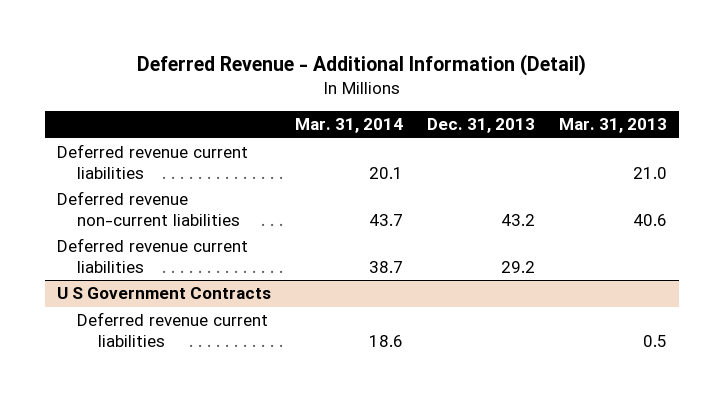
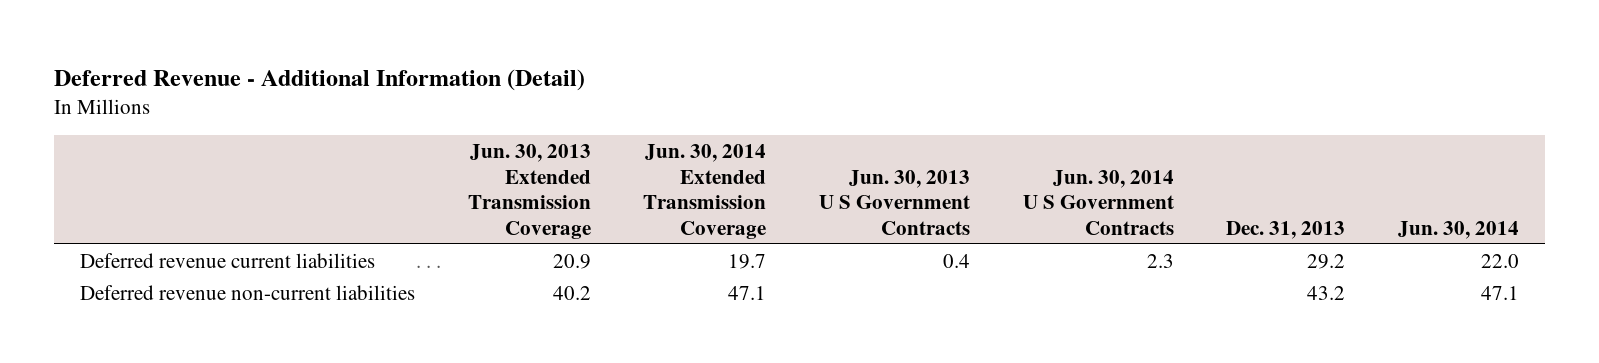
[294,118,403,134] Mar. 31, 2014 -> none
[559,118,668,134] Mar. 31, 2013 -> none
none -> [467,144,591,239] Jun. 30, 2013 Extended Transmission Coverage
none -> [643,144,767,239] Jun. 30, 2014 Extended Transmission Coverage
none -> [819,169,971,235] Jun. 30, 2013 U S Government Contracts
none -> [1022,169,1174,235] Jun. 30, 2014 U S Government Contracts
none -> [1398,220,1520,239] Jun. 30, 2014
[56,144,248,179] Deferred revenue current liabilities -> none
[56,287,271,300] U S Government Contracts -> none
[77,312,269,347] Deferred revenue current liabilities -> none
[56,191,241,226] Deferred revenue non-current liabilities -> [80,284,416,300] Deferred revenue non-current liabilities

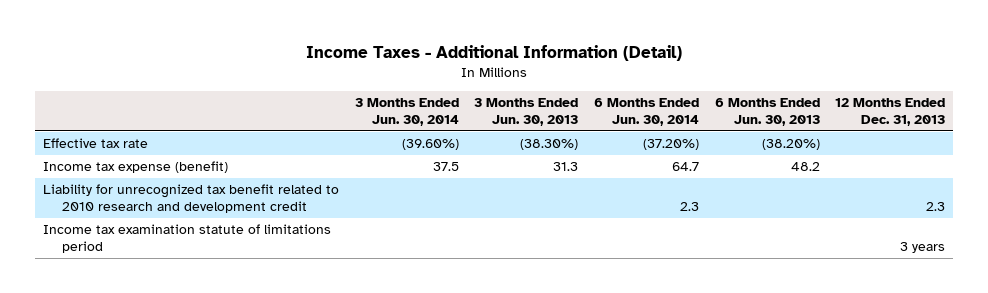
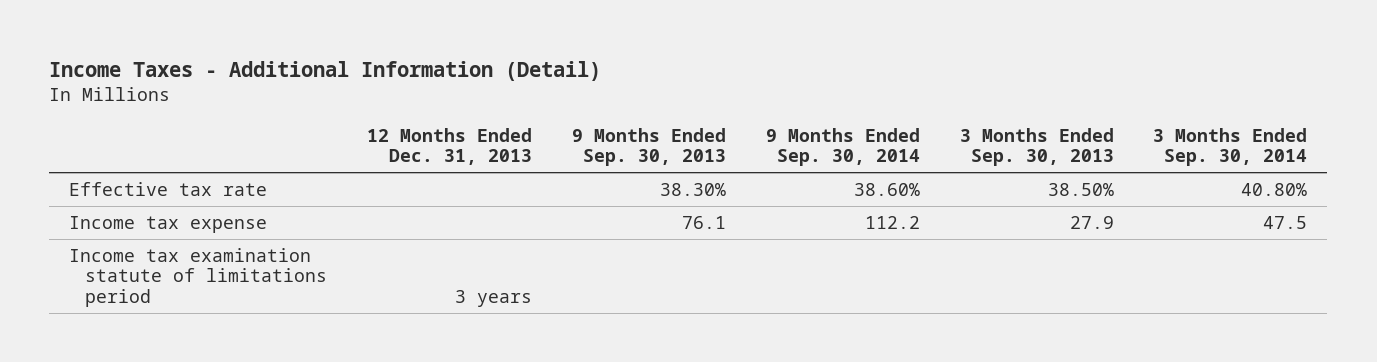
[354,98,459,127] 3 Months Ended Jun. 30, 2014 -> none
[474,98,579,127] 3 Months Ended Jun. 30, 2013 -> none
[593,98,699,127] 6 Months Ended Jun. 30, 2014 -> none
[714,98,820,127] 6 Months Ended Jun. 30, 2013 -> none
none -> [571,127,726,167] 9 Months Ended Sep. 30, 2013
none -> [765,127,920,167] 9 Months Ended Sep. 30, 2014
none -> [959,127,1114,167] 3 Months Ended Sep. 30, 2013
none -> [1153,127,1308,167] 3 Months Ended Sep. 30, 2014
[43,184,340,214] Liability for unrecognized tax benefit related to 2010 research and development credit -> none
[43,161,229,174] Income tax expense (benefit) -> [69,215,268,233] Income tax expense

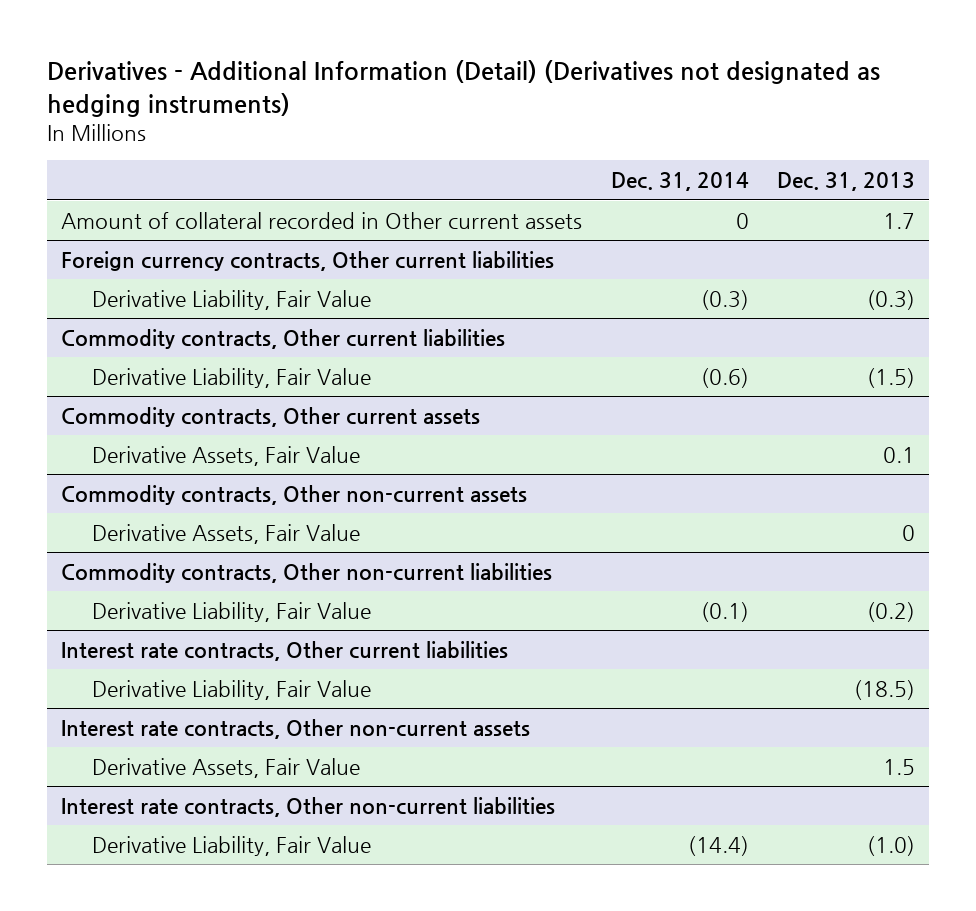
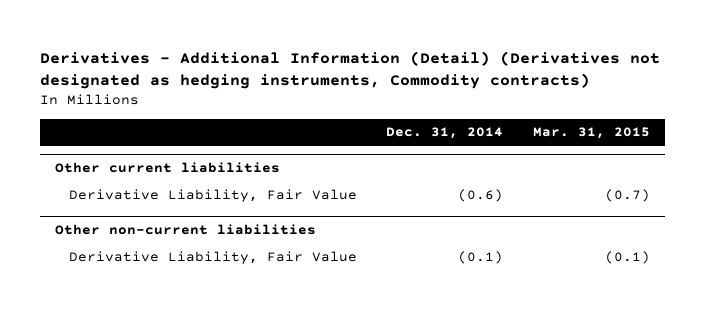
[47,60,881,117] Derivatives - Additional Information (Detail) (Derivatives not designated as hedging instruments) -> [40,50,661,89] Derivatives - Additional Information (Detail) (Derivatives not designated as hedging instruments, Commodity contracts)
[776,172,915,192] Dec. 31, 2013 -> none
none -> [532,127,650,140] Mar. 31, 2015
[61,211,583,229] Amount of collateral recorded in Other current assets -> none
[61,250,555,271] Foreign currency contracts, Other current liabilities -> none
[92,289,372,310] Derivative Liability, Fair Value -> none
[61,328,506,349] Commodity contracts, Other current liabilities -> [55,162,281,174] Other current liabilities
[61,406,481,427] Commodity contracts, Other current assets -> none
[92,445,361,466] Derivative Assets, Fair Value -> none
[61,484,528,505] Commodity contracts, Other non-current assets -> none
[92,523,361,544] Derivative Assets, Fair Value -> none
[61,562,553,583] Commodity contracts, Other non-current liabilities -> [55,224,317,236] Other non-current liabilities
[61,640,509,661] Interest rate contracts, Other current liabilities -> none
[92,679,372,700] Derivative Liability, Fair Value -> none
[61,718,531,739] Interest rate contracts, Other non-current assets -> none
[92,757,361,778] Derivative Assets, Fair Value -> none
[61,796,556,817] Interest rate contracts, Other non-current liabilities -> none
[92,835,372,856] Derivative Liability, Fair Value -> none

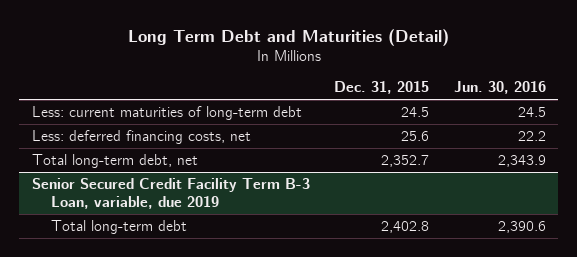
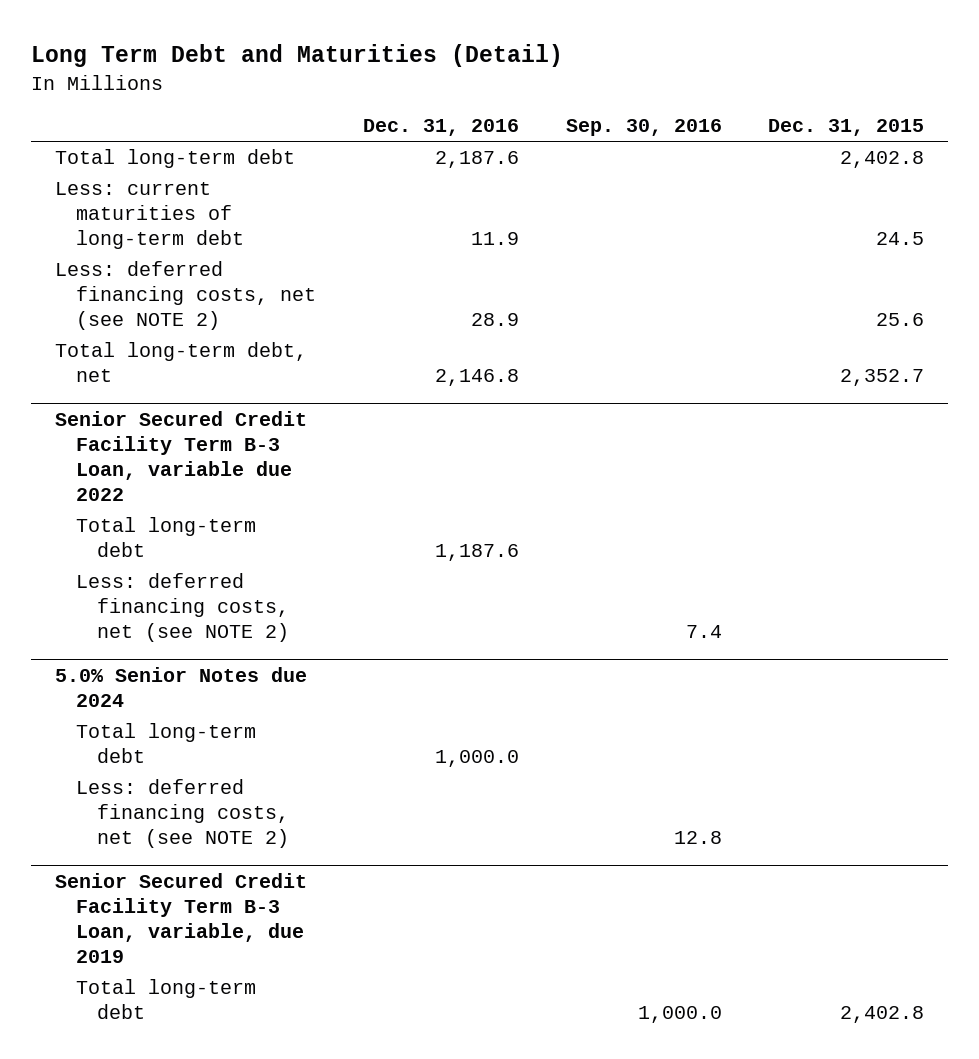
[453,81,546,95] Jun. 30, 2016 -> none
none -> [362,119,519,137] Dec. 31, 2016
none -> [565,119,722,137] Sep. 30, 2016
none -> [54,149,295,169] Total long-term debt
[31,129,251,144] Less: deferred financing costs, net -> [54,261,316,331] Less: deferred financing costs, net (see NOTE 2)
none -> [54,410,307,501] Senior Secured Credit Facility Term B-3 Loan, variable due 2022
none -> [75,517,256,558] Total long-term debt
none -> [75,573,289,643] Less: deferred financing costs, net (see NOTE 2)
none -> [54,666,307,707] 5.0% Senior Notes due 2024
none -> [75,723,256,764] Total long-term debt
none -> [75,779,289,849] Less: deferred financing costs, net (see NOTE 2)

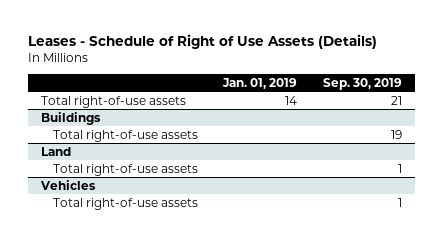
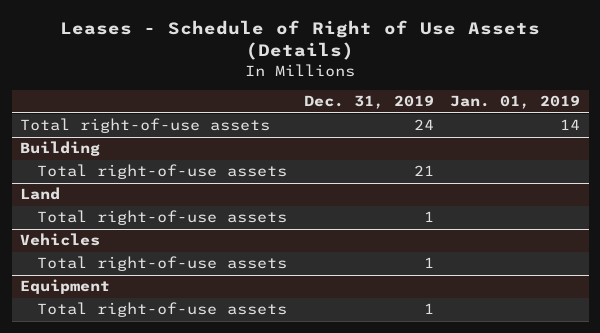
[322,77,402,90] Sep. 30, 2019 -> none
none -> [303,95,434,110] Dec. 31, 2019
[40,111,101,125] Buildings -> [20,141,101,157] Building
none -> [20,279,111,295] Equipment
none -> [37,302,288,318] Total right-of-use assets

